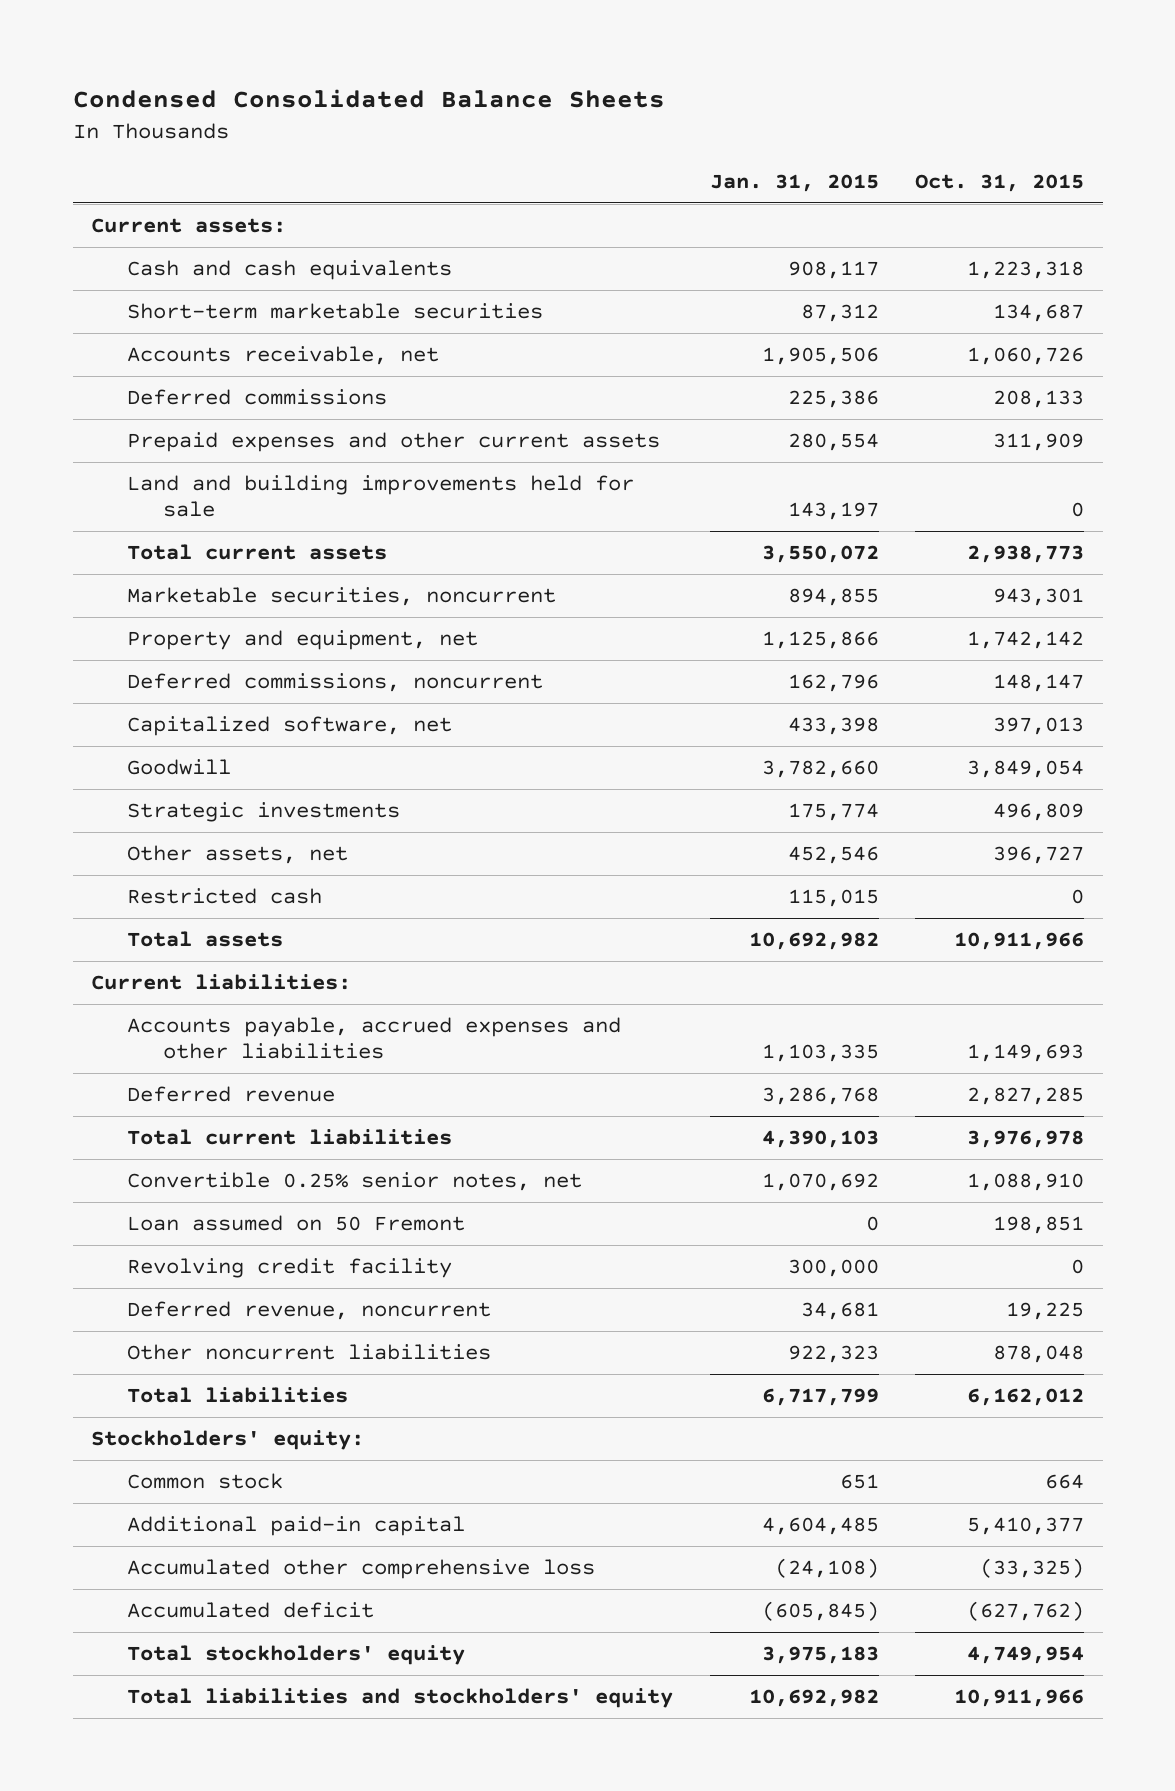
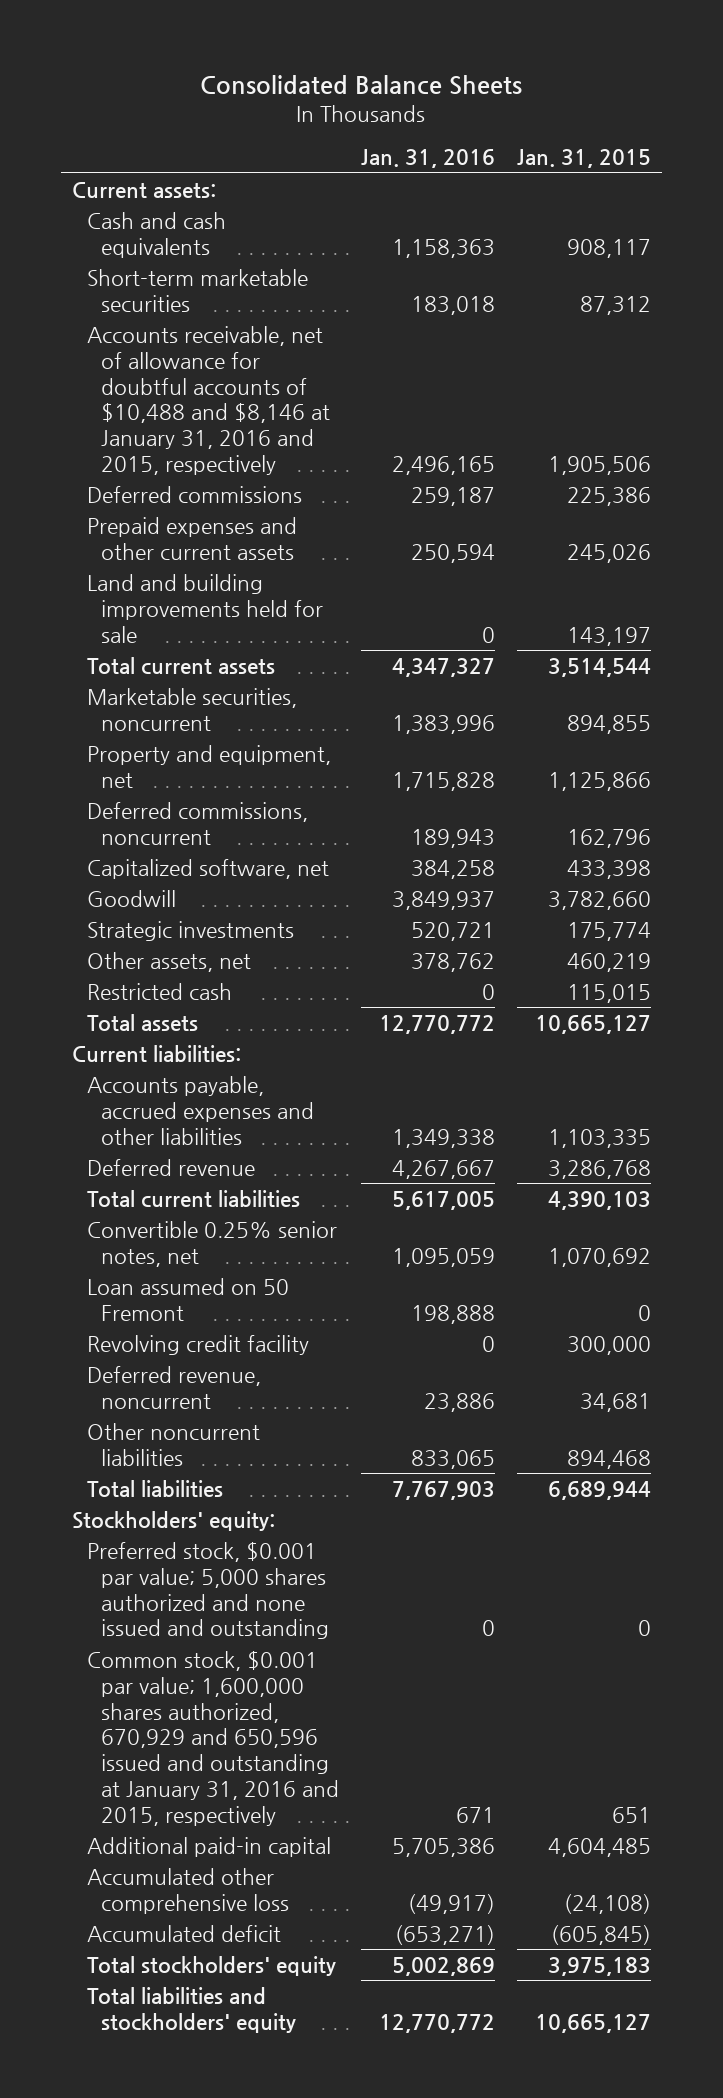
[72,89,665,109] Condensed Consolidated Balance Sheets -> [200,74,523,95] Consolidated Balance Sheets
[915,173,1085,192] Oct. 31, 2015 -> none
none -> [361,149,496,169] Jan. 31, 2016
[126,345,439,365] Accounts receivable, net -> [86,325,331,476] Accounts receivable, net of allowance for doubtful accounts of $10,488 and $8,146 at January 31, 2016 and 2015, respectively
[787,432,879,451] 280,554 -> [567,543,652,563] 245,026
[761,544,879,563] 3,550,072 -> [548,657,652,677] 3,514,544
[787,845,879,864] 452,546 -> [567,952,652,972] 460,219
[748,931,879,950] 10,692,982 -> [535,1014,652,1034] 10,665,127
[787,1344,879,1363] 922,323 -> [567,1449,652,1469] 894,468
[761,1387,879,1406] 6,717,799 -> [548,1480,652,1500] 6,689,944
none -> [86,1541,330,1640] Preferred stock, $0.001 par value; 5,000 shares authorized and none issued and outstanding
[126,1472,283,1489] Common stock -> [86,1650,340,1826] Common stock, $0.001 par value; 1,600,000 shares authorized, 670,929 and 650,596 issued and outstanding at January 31, 2016 and 2015, respectively
[748,1688,879,1707] 10,692,982 -> [535,2013,652,2033] 10,665,127

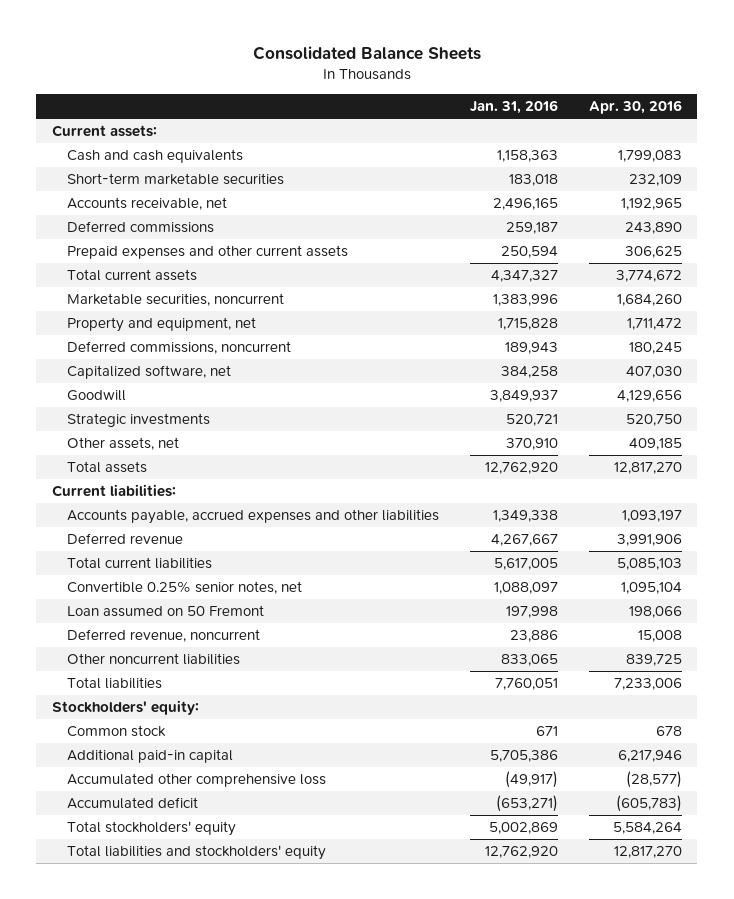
[517,149,652,169] Jan. 31, 2015 -> none
none -> [588,100,682,115] Apr. 30, 2016
[86,325,331,476] Accounts receivable, net of allowance for doubtful accounts of $10,488 and $8,146 at January 31, 2016 and 2015, respectively -> [66,197,227,211] Accounts receivable, net
[86,573,324,643] Land and building improvements held for sale -> none
[86,982,232,1000] Restricted cash -> none
[411,952,496,972] 378,762 -> [505,438,558,451] 370,910
[379,1014,496,1034] 12,770,772 -> [484,462,558,475] 12,762,920
[86,1334,309,1355] Revolving credit facility -> none
[392,1247,496,1267] 1,095,059 -> [493,582,558,595] 1,088,097
[411,1304,496,1324] 198,888 -> [505,606,558,619] 197,998
[392,1480,496,1500] 7,767,903 -> [494,678,558,691] 7,760,051
[86,1541,330,1640] Preferred stock, $0.001 par value; 5,000 shares authorized and none issued and outstanding -> none
[86,1650,340,1826] Common stock, $0.001 par value; 1,600,000 shares authorized, 670,929 and 650,596 issued and outstanding at January 31, 2016 and 2015, respectively -> [66,725,166,738] Common stock
[379,2013,496,2033] 12,770,772 -> [484,846,558,859] 12,762,920

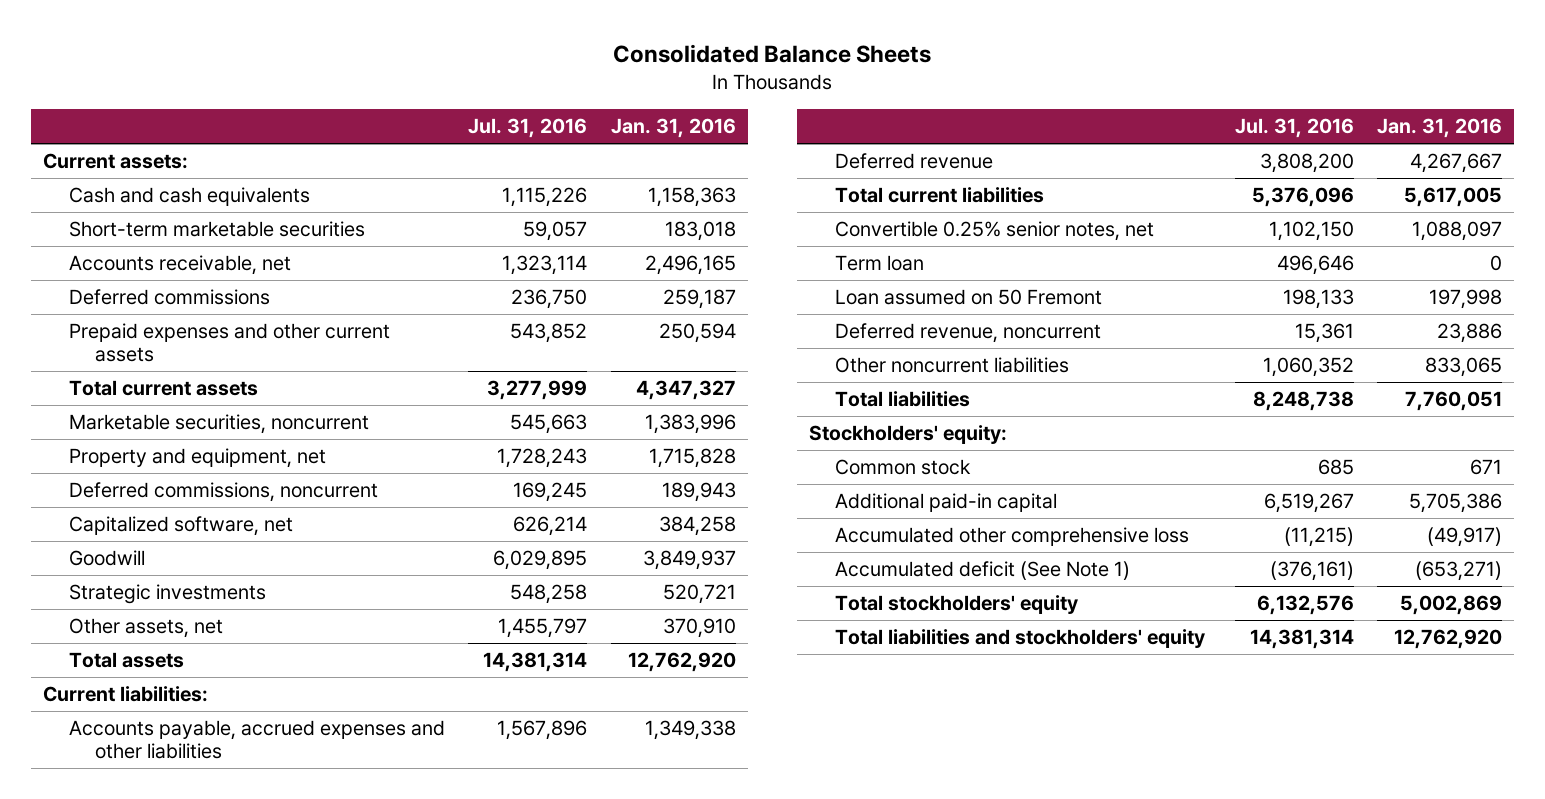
[588,100,682,115] Apr. 30, 2016 -> none
none -> [468,118,588,139] Jul. 31, 2016
none -> [835,255,925,272] Term loan
[66,797,198,810] Accumulated deficit -> [835,561,1131,581] Accumulated deficit (See Note 1)

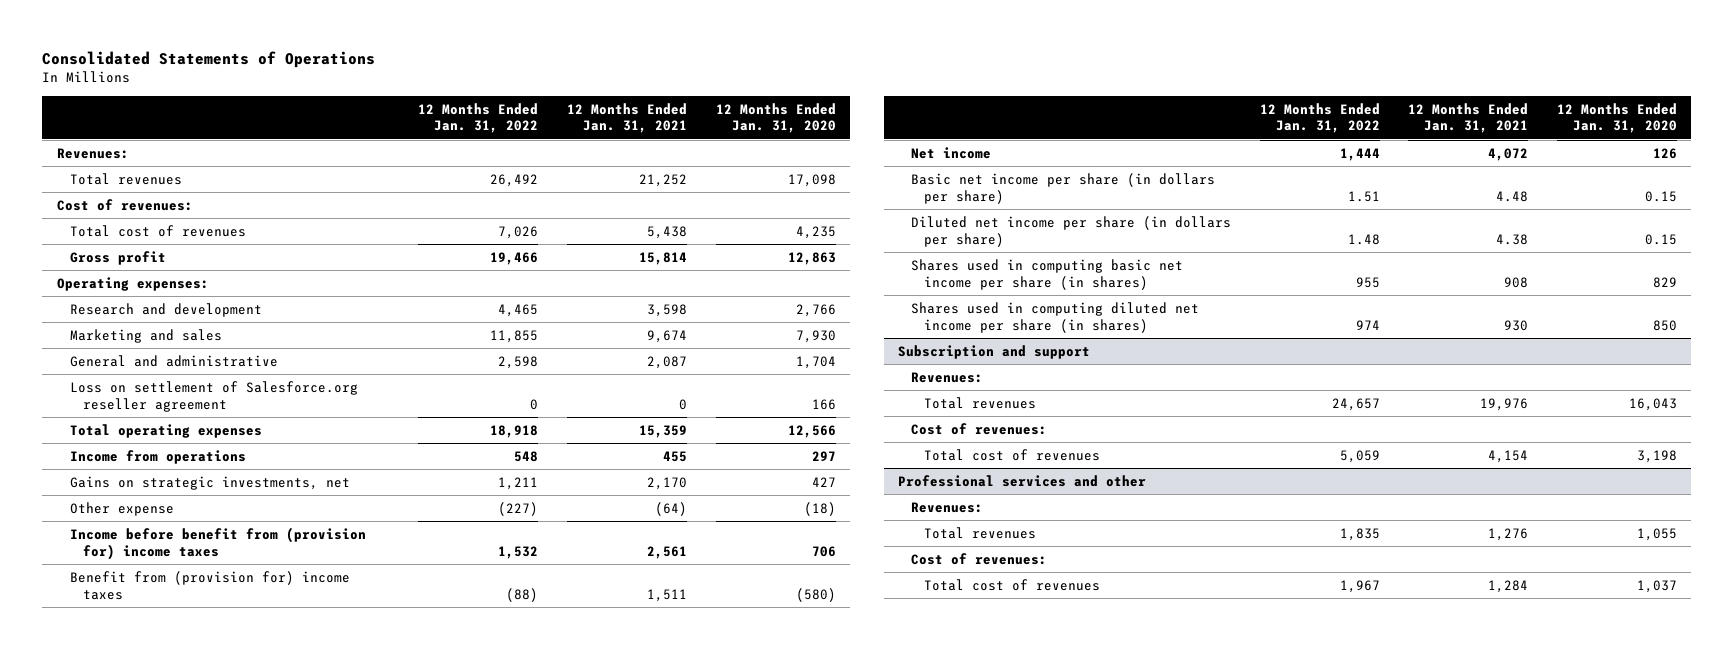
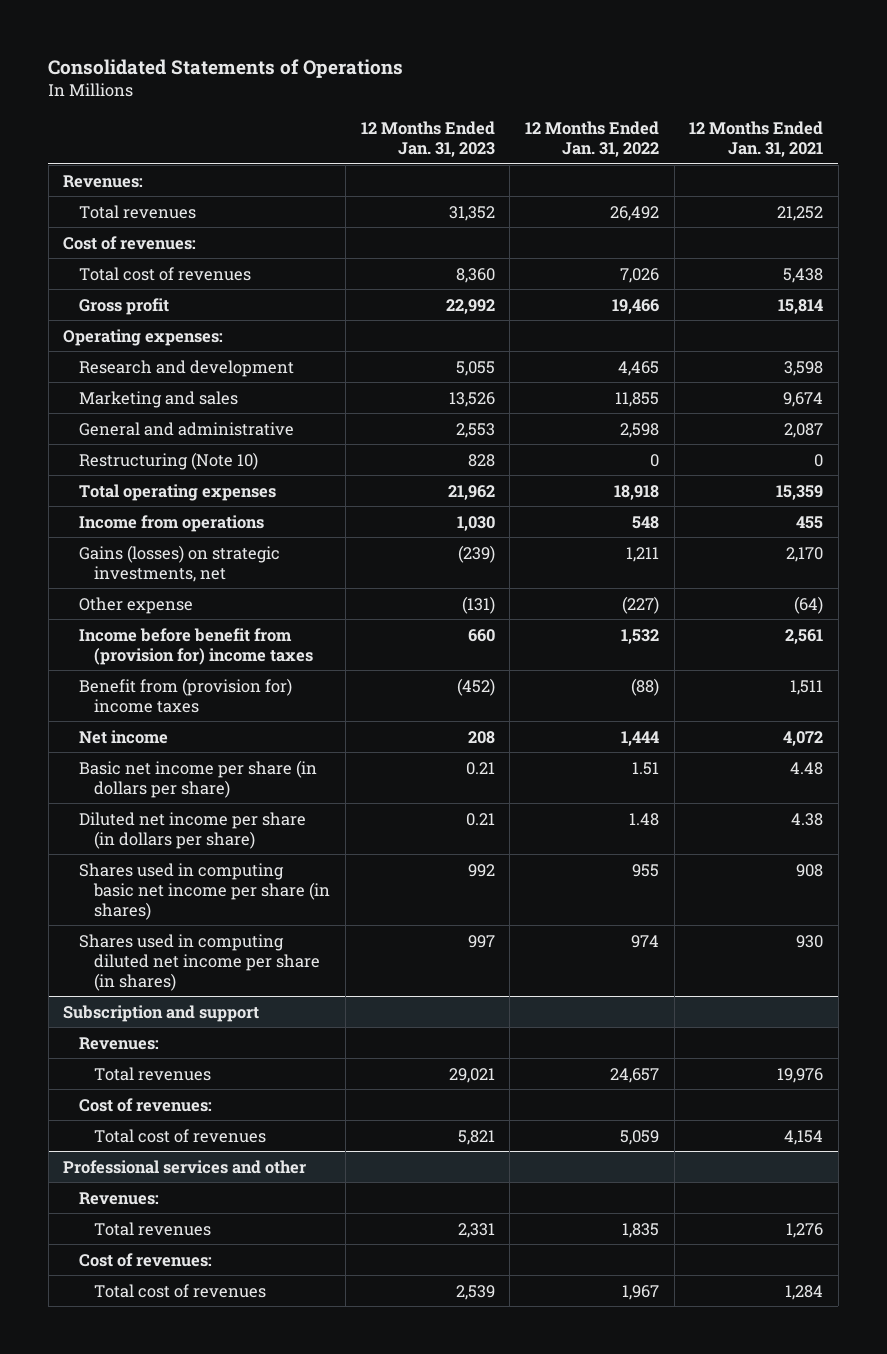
[715,102,836,134] 12 Months Ended Jan. 31, 2020 -> none
none -> [360,121,495,158] 12 Months Ended Jan. 31, 2023
[69,381,358,412] Loss on settlement of Salesforce.org reseller agreement -> none
none -> [78,451,258,470] Restructuring (Note 10)
[69,476,350,491] Gains on strategic investments, net -> [78,544,280,582] Gains (losses) on strategic investments, net

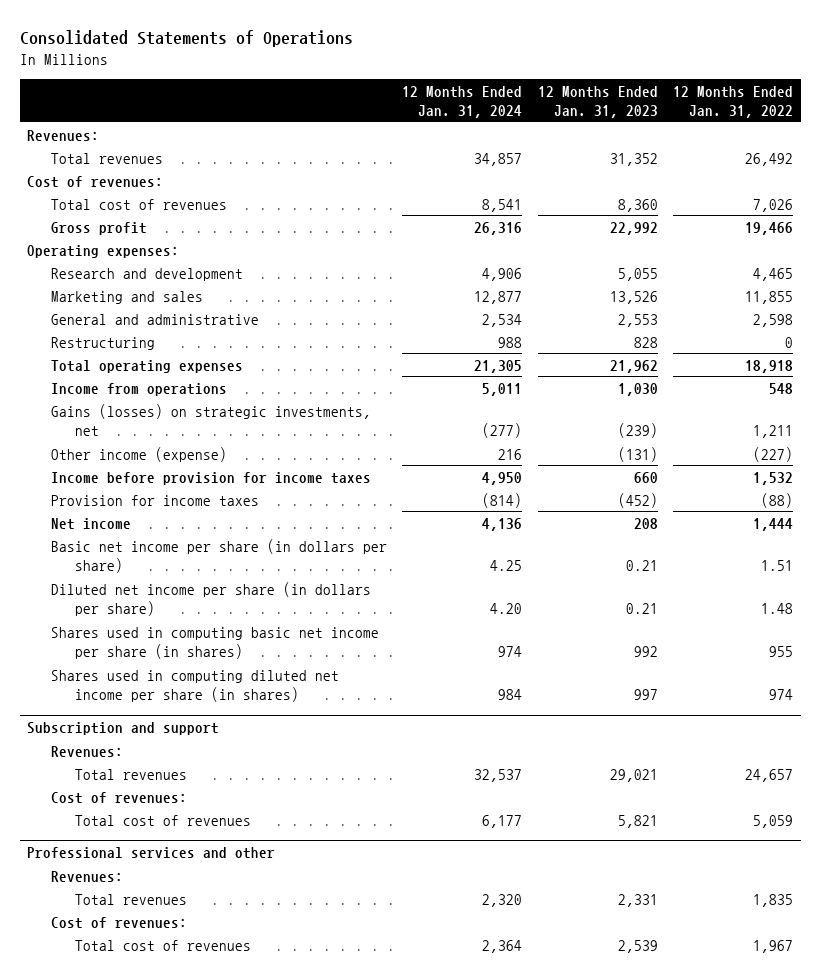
[689,121,824,158] 12 Months Ended Jan. 31, 2021 -> none
none -> [402,85,523,118] 12 Months Ended Jan. 31, 2024
[78,451,258,470] Restructuring (Note 10) -> [51,336,156,350] Restructuring
[78,596,193,614] Other expense -> [51,446,228,462] Other income (expense)
[78,627,314,665] Income before benefit from (provision for) income taxes -> [51,471,372,485] Income before provision for income taxes
[78,677,292,713] Benefit from (provision for) income taxes -> [51,494,260,506] Provision for income taxes

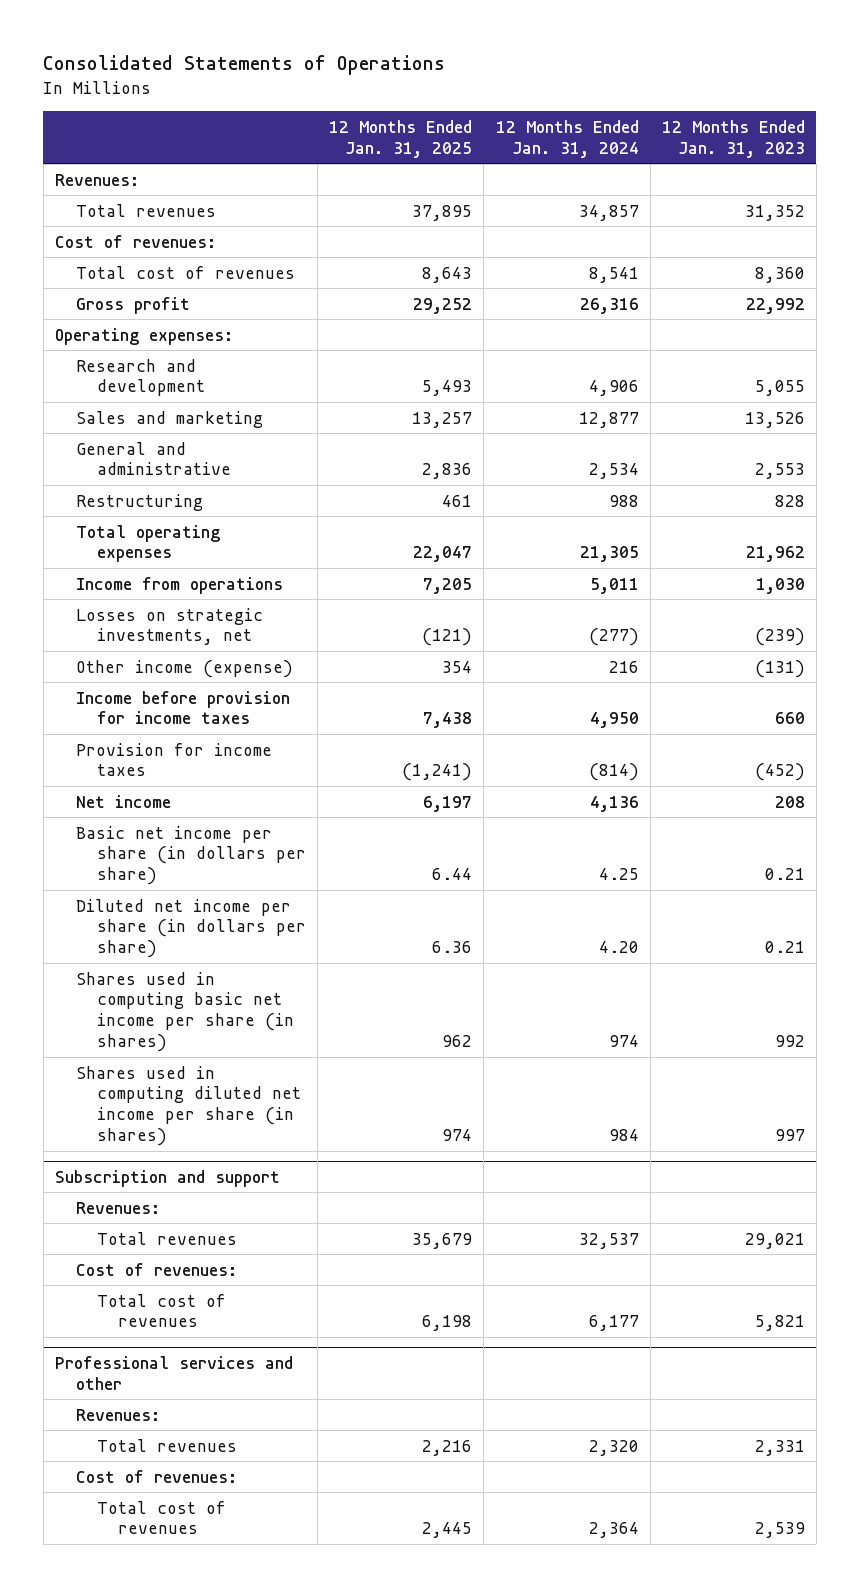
[672,85,793,118] 12 Months Ended Jan. 31, 2022 -> none
none -> [329,119,473,158] 12 Months Ended Jan. 31, 2025
[51,290,204,304] Marketing and sales -> [75,410,263,428] Sales and marketing
[51,403,372,436] Gains (losses) on strategic investments, net -> [75,607,263,646] Losses on strategic investments, net

